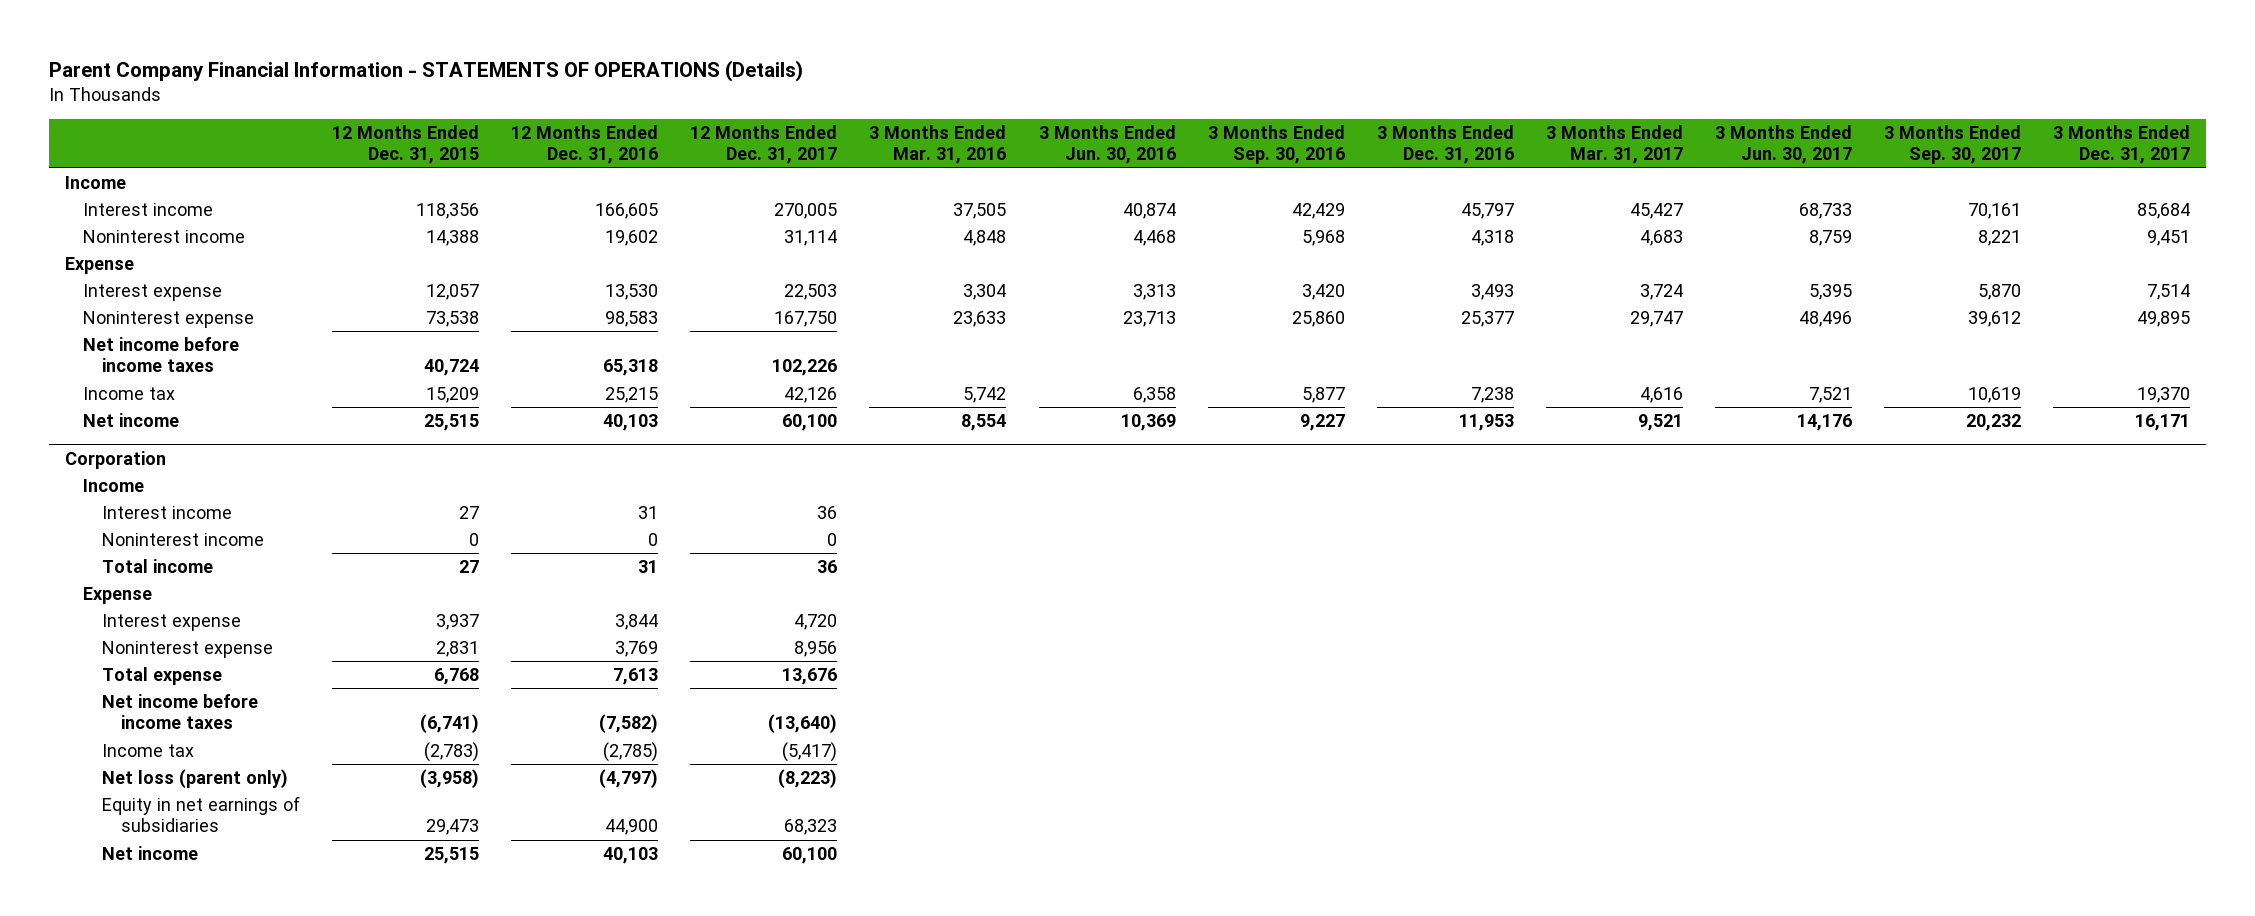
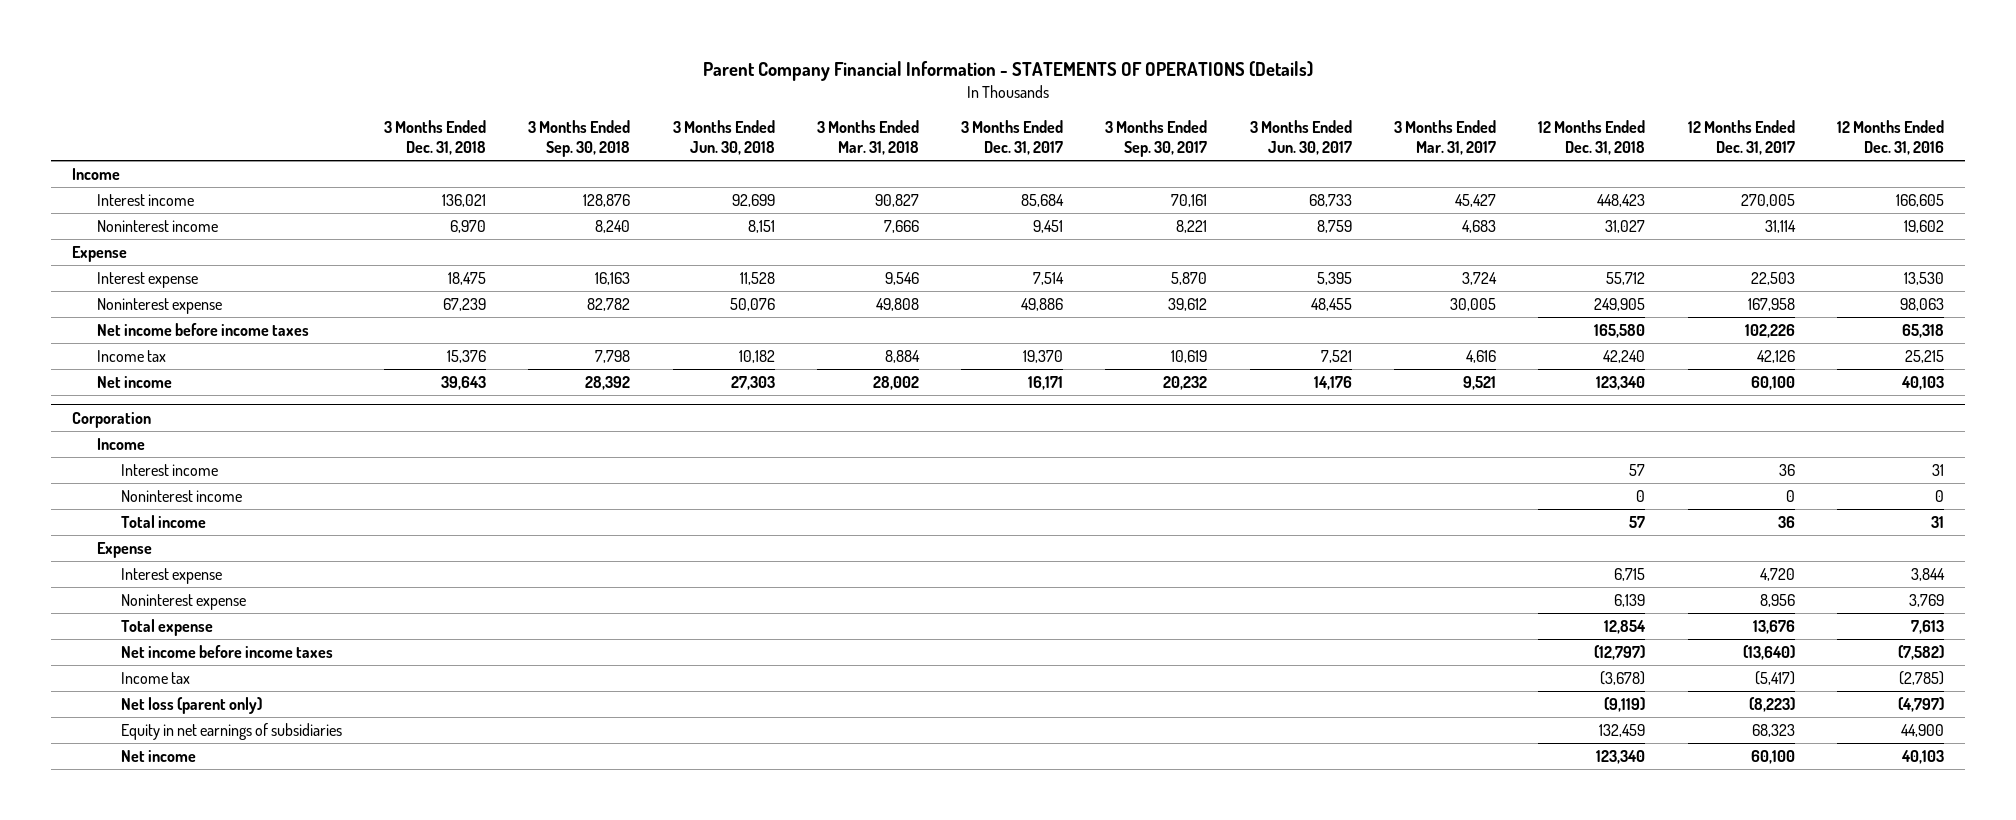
[332,124,480,165] 12 Months Ended Dec. 31, 2015 -> none
[869,124,1007,165] 3 Months Ended Mar. 31, 2016 -> none
[1038,124,1176,165] 3 Months Ended Jun. 30, 2016 -> none
[1207,124,1345,165] 3 Months Ended Sep. 30, 2016 -> none
[1376,124,1514,165] 3 Months Ended Dec. 31, 2016 -> none
none -> [384,120,487,156] 3 Months Ended Dec. 31, 2018
none -> [528,120,631,158] 3 Months Ended Sep. 30, 2018
none -> [672,120,775,156] 3 Months Ended Jun. 30, 2018
none -> [816,120,919,156] 3 Months Ended Mar. 31, 2018
none -> [1538,120,1646,156] 12 Months Ended Dec. 31, 2018
[605,311,659,328] 98,583 -> [1899,297,1944,311] 98,063
[774,311,838,328] 167,750 -> [1747,297,1795,311] 167,958
[1629,311,1683,328] 29,747 -> [1450,297,1497,311] 30,005
[1799,311,1853,328] 48,496 -> [1310,297,1352,311] 48,455
[2137,311,2191,328] 49,895 -> [1021,297,1064,311] 49,886

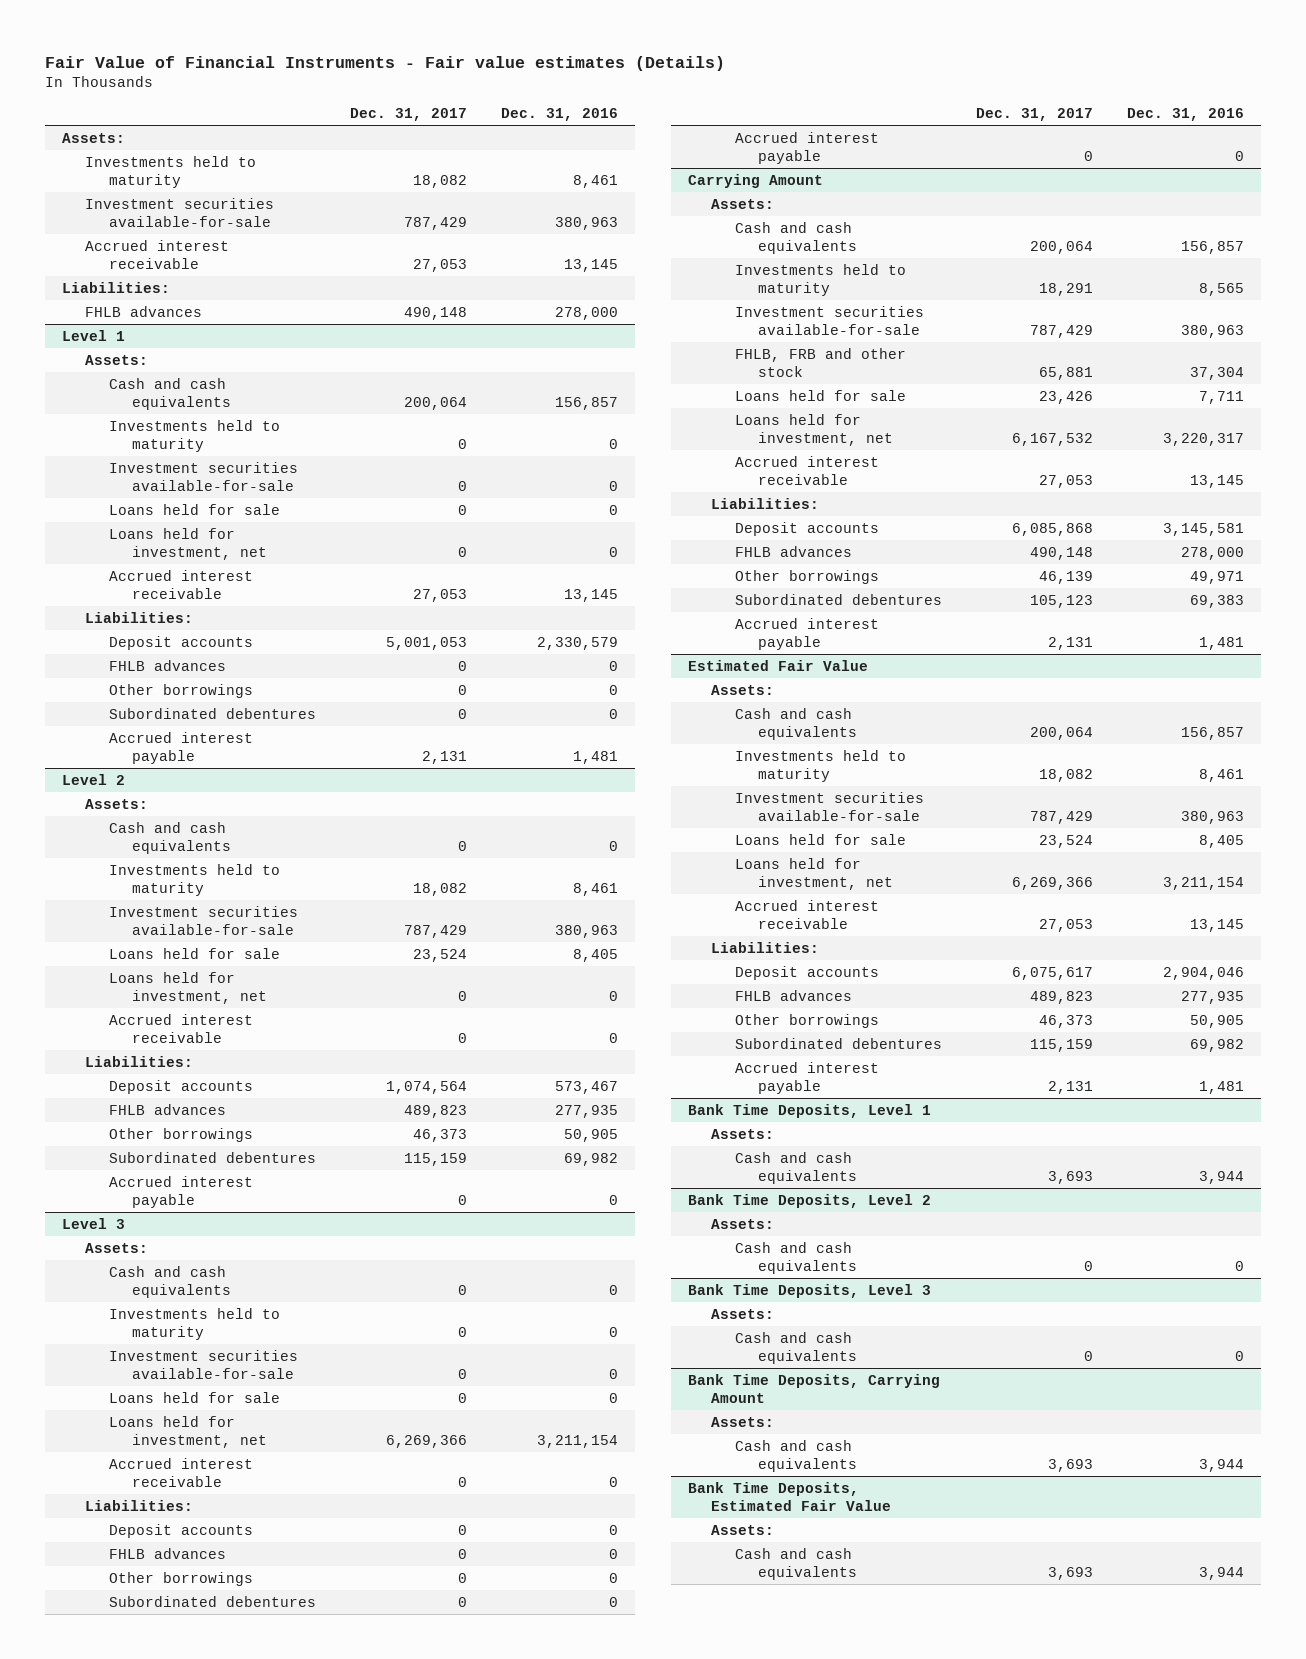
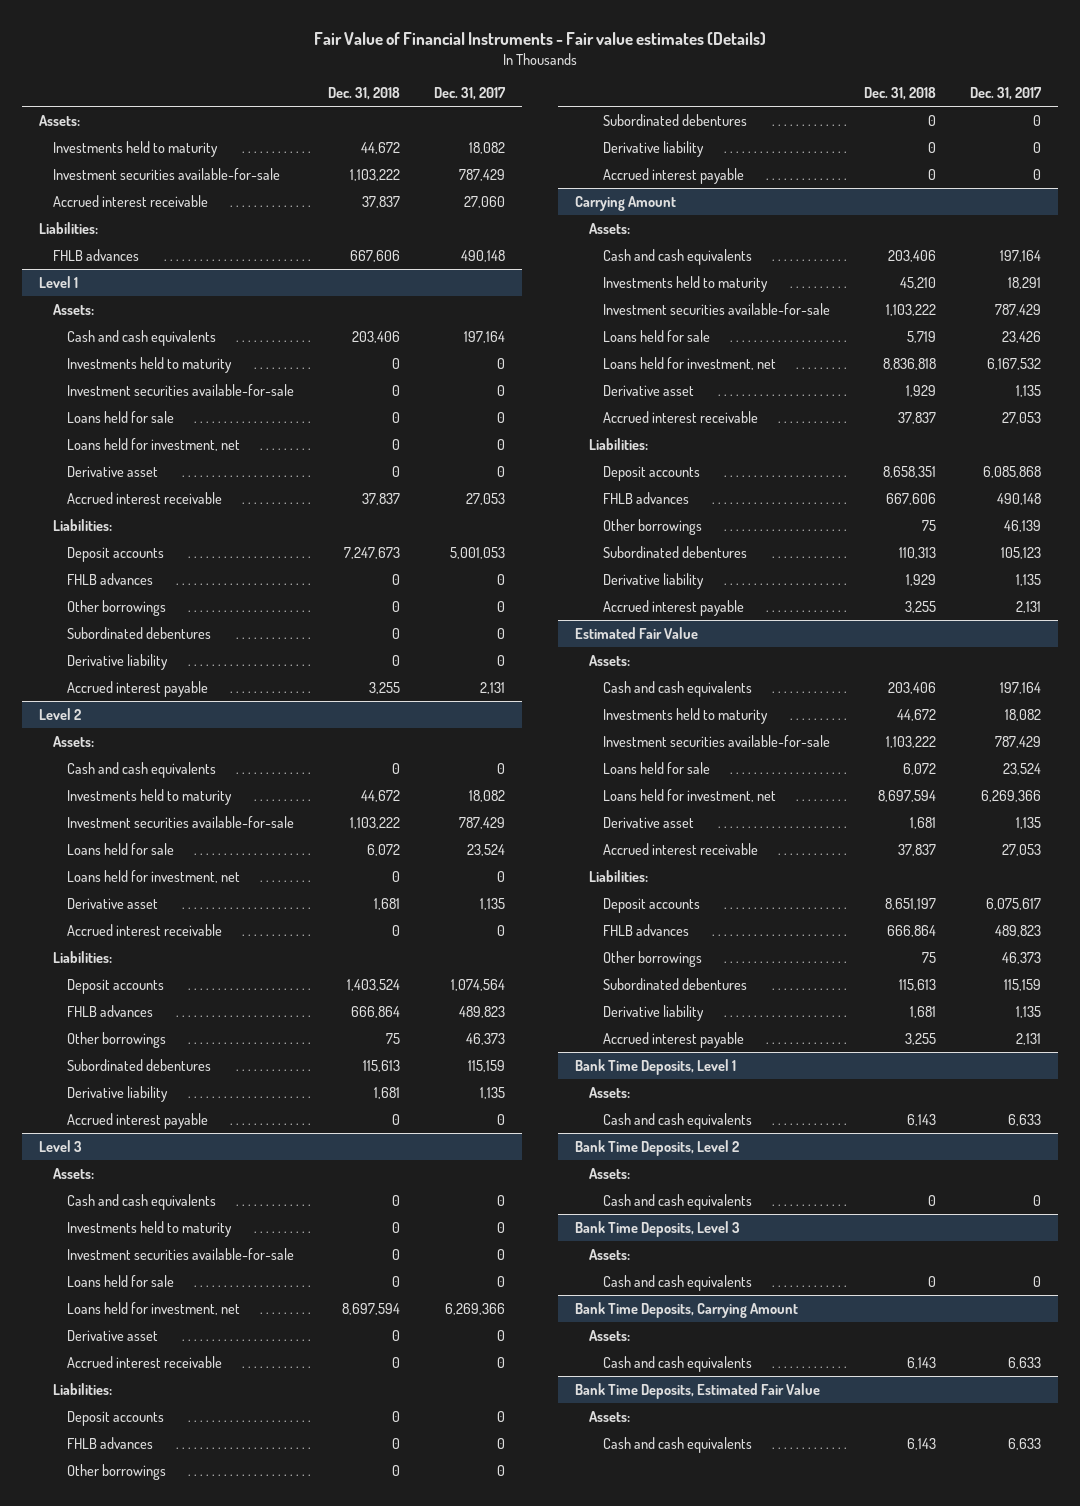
[500,108,618,122] Dec. 31, 2016 -> none
none -> [328,87,401,101] Dec. 31, 2018
[412,258,467,272] 27,053 -> [463,195,505,208] 27,060
[403,396,467,410] 200,064 -> [463,330,505,343] 197,164
none -> [67,465,159,477] Derivative asset
none -> [67,653,169,670] Derivative liability
none -> [67,897,159,909] Derivative asset
none -> [67,1085,169,1102] Derivative liability
none -> [67,1329,159,1341] Derivative asset
none -> [603,140,705,157] Derivative liability
[1029,240,1093,254] 200,064 -> [999,249,1041,262] 197,164
[734,347,906,377] FHLB, FRB and other stock -> none
none -> [603,384,695,396] Derivative asset
none -> [603,572,705,589] Derivative liability
[1029,726,1093,740] 200,064 -> [999,681,1041,694] 197,164
none -> [603,816,695,828] Derivative asset
none -> [603,1004,705,1021] Derivative liability
[1047,1170,1093,1184] 3,693 -> [1007,1113,1041,1126] 6,633
[1047,1458,1093,1472] 3,693 -> [1007,1356,1041,1369] 6,633
[1047,1566,1093,1580] 3,693 -> [1007,1437,1041,1450] 6,633

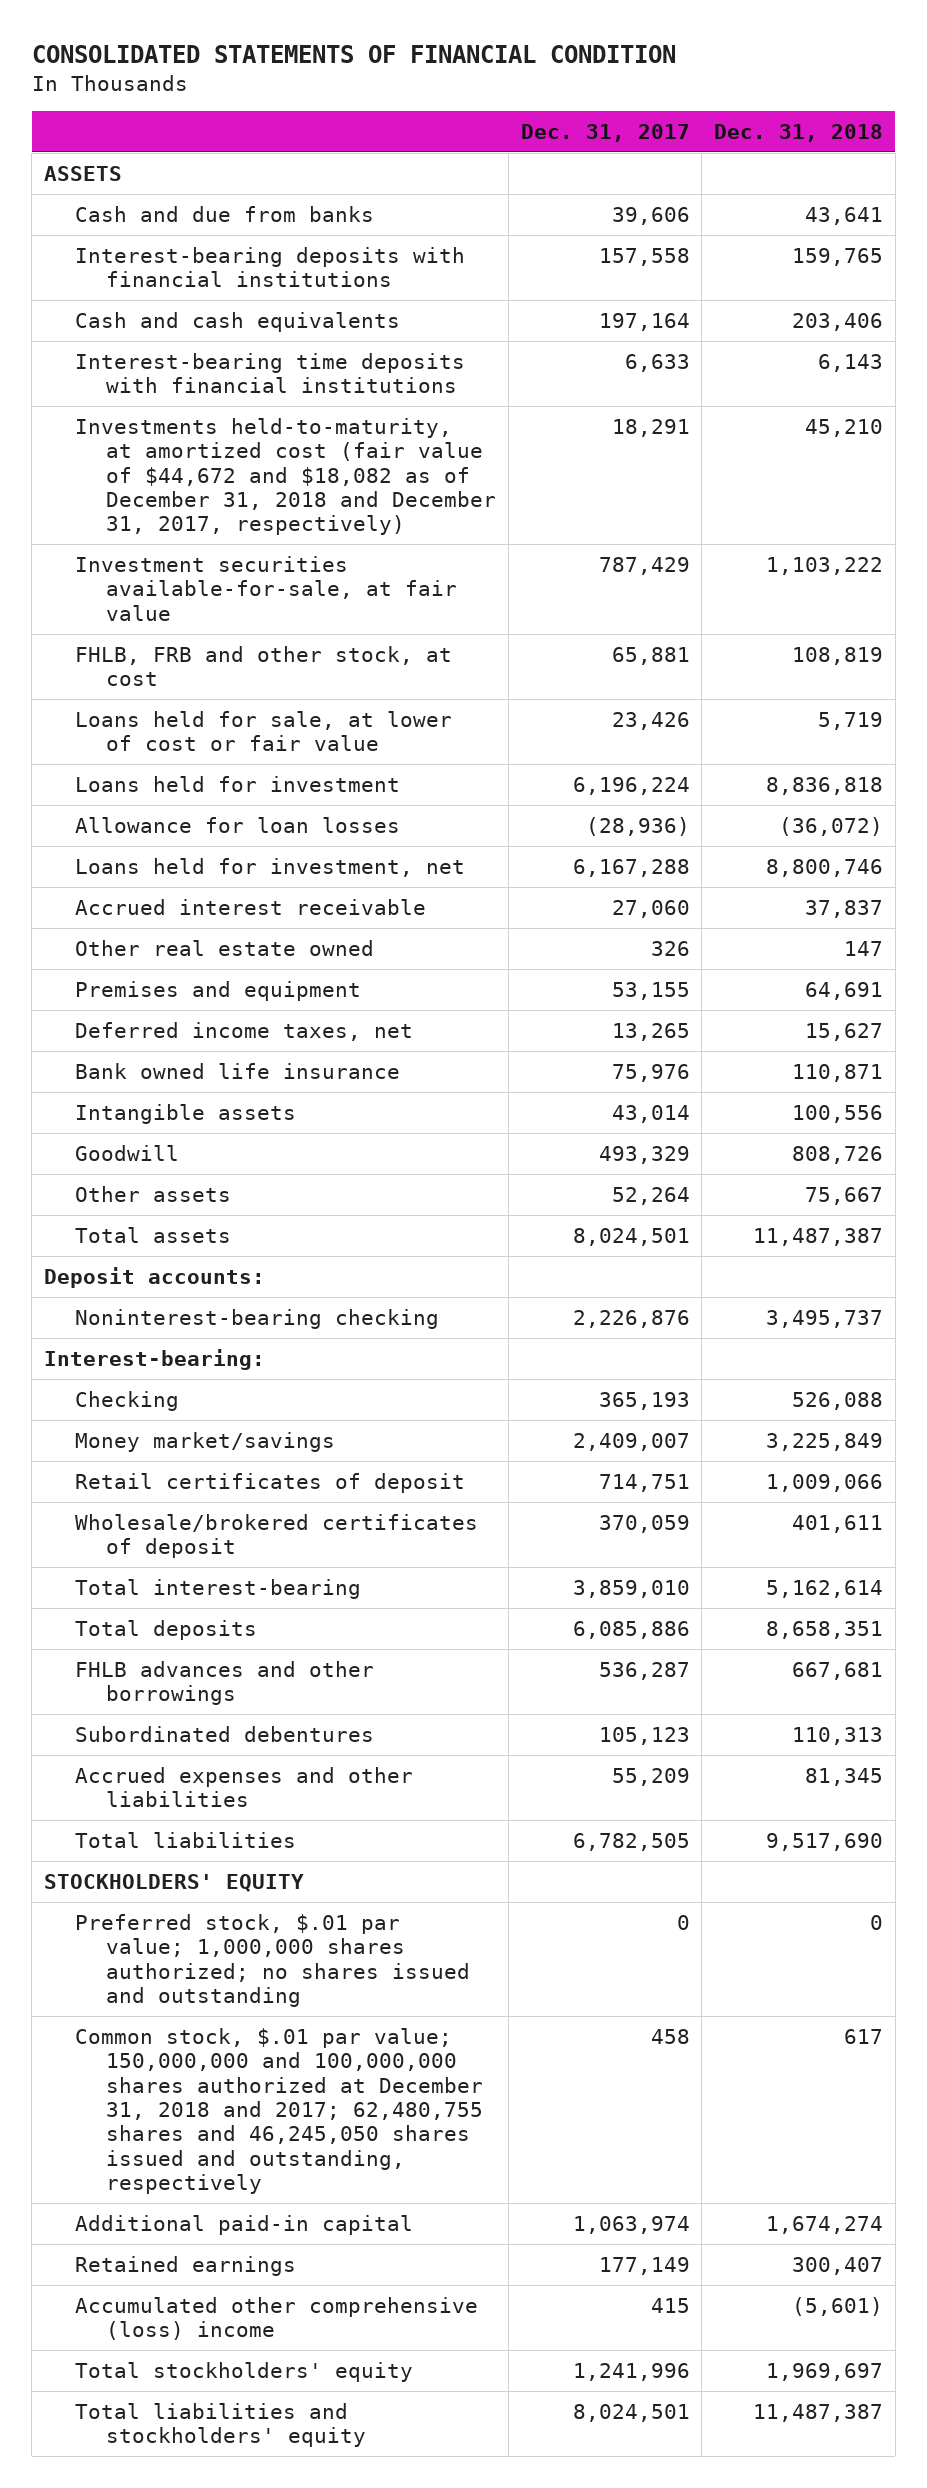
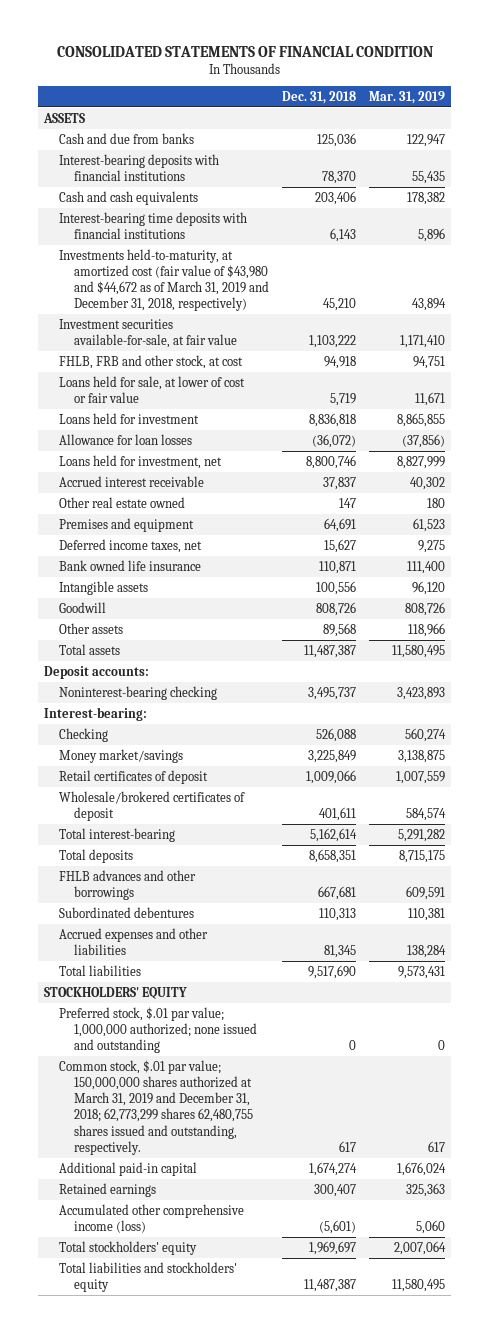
[520,123,690,142] Dec. 31, 2017 -> none
none -> [369,90,446,104] Mar. 31, 2019
[805,206,884,225] 43,641 -> [317,132,357,147] 125,036
[792,247,884,266] 159,765 -> [322,170,357,184] 78,370
[74,417,497,536] Investments held-to-maturity, at amortized cost (fair value of $44,672 and $18,082 as of December 31, 2018 and December 31, 2017, respectively) -> [59,248,270,312] Investments held-to-maturity, at amortized cost (fair value of $43,980 and $44,672 as of March 31, 2019 and December 31, 2018, respectively)
[792,646,884,665] 108,819 -> [324,355,357,369] 94,918
[805,1186,884,1205] 75,667 -> [323,622,357,637] 89,568
[74,1913,471,2008] Preferred stock, $.01 par value; 1,000,000 shares authorized; no shares issued and outstanding -> [59,1006,258,1054] Preferred stock, $.01 par value; 1,000,000 authorized; none issued and outstanding
[74,2027,484,2195] Common stock, $.01 par value; 150,000,000 and 100,000,000 shares authorized at December 31, 2018 and 2017; 62,480,755 shares and 46,245,050 shares issued and outstanding, respectively -> [59,1059,254,1155] Common stock, $.01 par value; 150,000,000 shares authorized at March 31, 2019 and December 31, 2018; 62,773,299 shares 62,480,755 shares issued and outstanding, respectively.
[74,2296,478,2341] Accumulated other comprehensive (loss) income -> [59,1203,245,1233] Accumulated other comprehensive income (loss)

